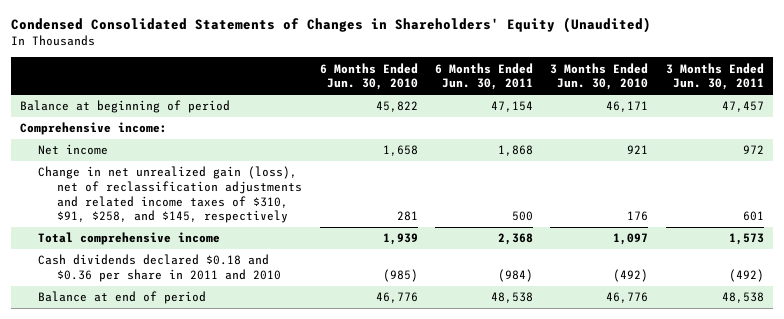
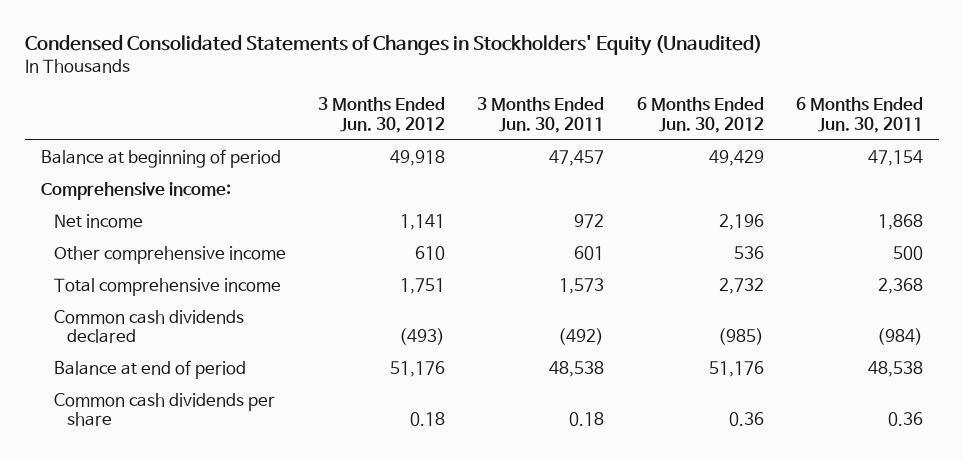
[10,17,651,34] Condensed Consolidated Statements of Changes in Shareholders' Equity (Unaudited) -> [24,34,762,56] Condensed Consolidated Statements of Changes in Stockholders' Equity (Unaudited)
[319,62,418,91] 6 Months Ended Jun. 30, 2010 -> none
[550,62,649,91] 3 Months Ended Jun. 30, 2010 -> none
none -> [318,97,446,133] 3 Months Ended Jun. 30, 2012
none -> [636,97,764,133] 6 Months Ended Jun. 30, 2012
[38,166,303,224] Change in net unrealized gain (loss), net of reclassification adjustments and related income taxes of $310, $91, $258, and $145, respectively -> [53,245,286,264] Other comprehensive income
[38,254,282,282] Cash dividends declared $0.18 and $0.36 per share in 2011 and 2010 -> [53,309,244,344] Common cash dividends declared
none -> [53,392,275,427] Common cash dividends per share

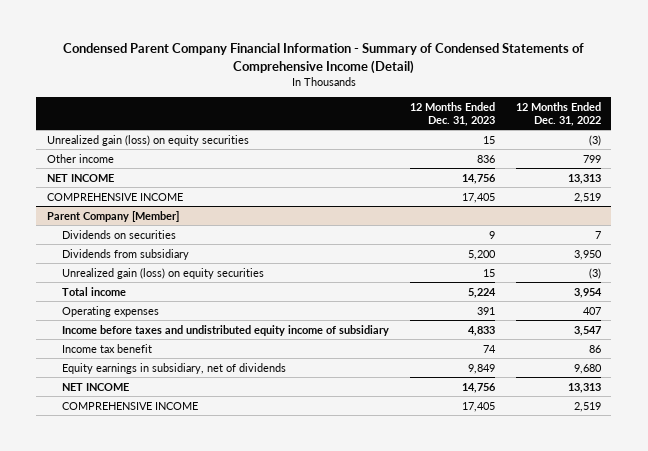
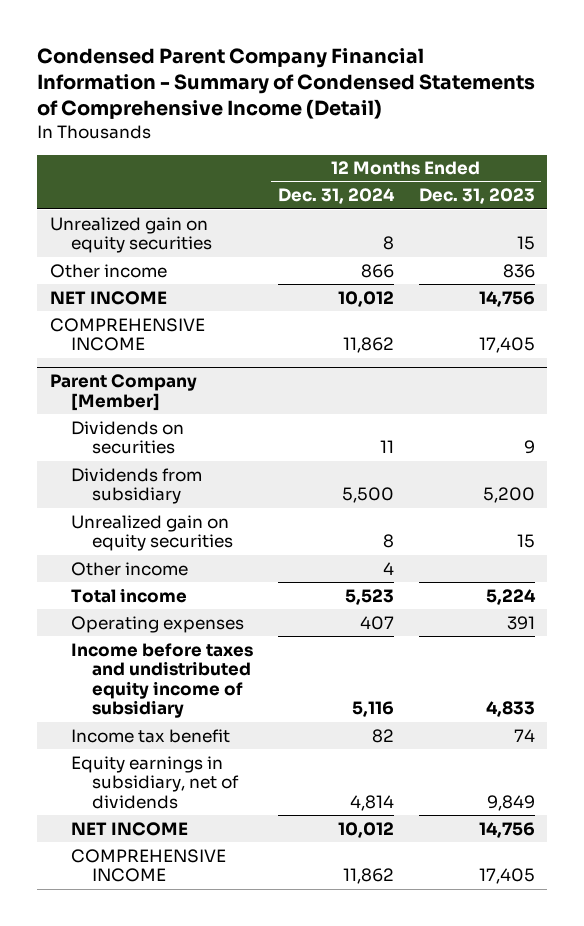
[515,101,601,126] 12 Months Ended Dec. 31, 2022 -> none
none -> [277,188,395,205] Dec. 31, 2024
[46,134,249,146] Unrealized gain (loss) on equity securities -> [49,216,212,254] Unrealized gain on equity securities
[61,267,264,279] Unrealized gain (loss) on equity securities -> [70,514,233,552] Unrealized gain on equity securities
none -> [70,561,188,576] Other income

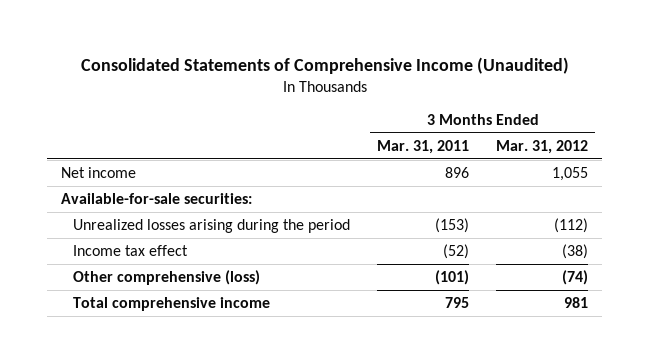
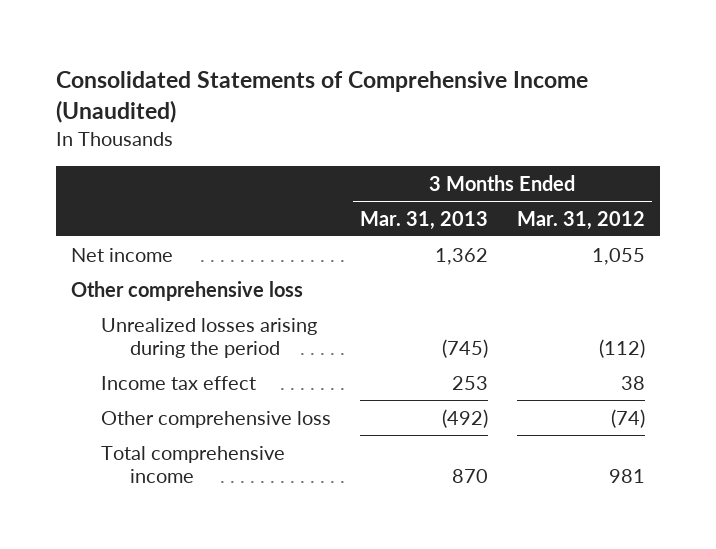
[377,139,470,154] Mar. 31, 2011 -> none
none -> [359,210,488,230] Mar. 31, 2013
[60,192,252,204] Available-for-sale securities: -> none
none -> [70,280,303,301] Other comprehensive loss
[562,243,589,259] (38) -> [621,375,646,390] 38
[72,269,260,285] Other comprehensive (loss) -> [100,410,331,428] Other comprehensive loss

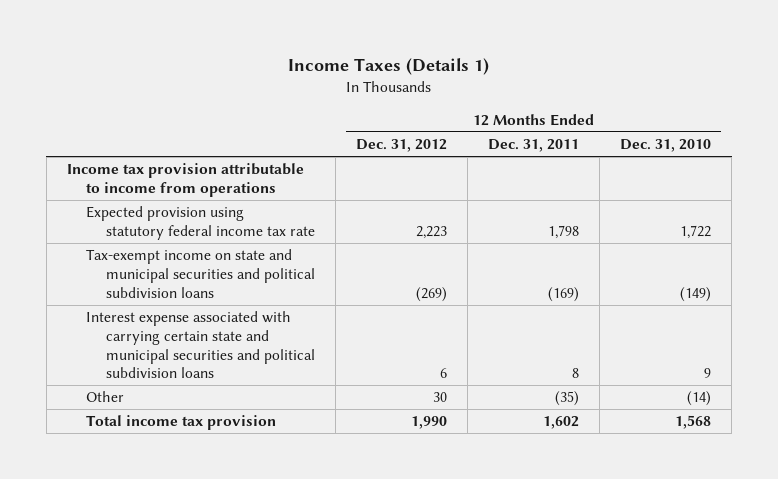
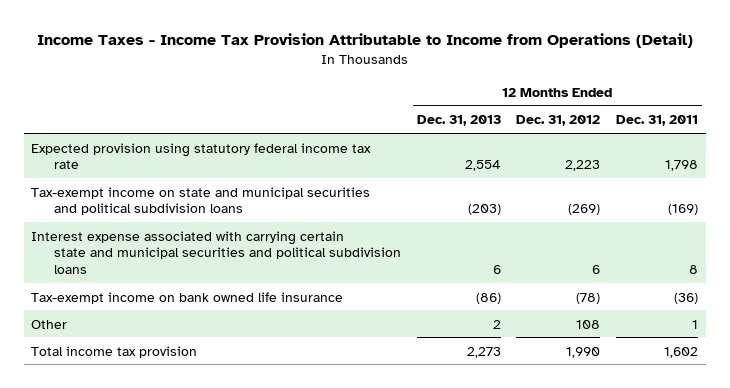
[287,57,489,75] Income Taxes (Details 1) -> [36,33,693,49] Income Taxes - Income Tax Provision Attributable to Income from Operations (Detail)
[620,139,712,153] Dec. 31, 2010 -> none
none -> [416,115,501,127] Dec. 31, 2013
[66,163,304,197] Income tax provision attributable to income from operations -> none
none -> [31,291,344,304] Tax-exempt income on bank owned life insurance
[433,392,448,403] 30 -> [576,319,601,329] 108
[555,391,580,407] (35) -> [692,319,699,329] 1

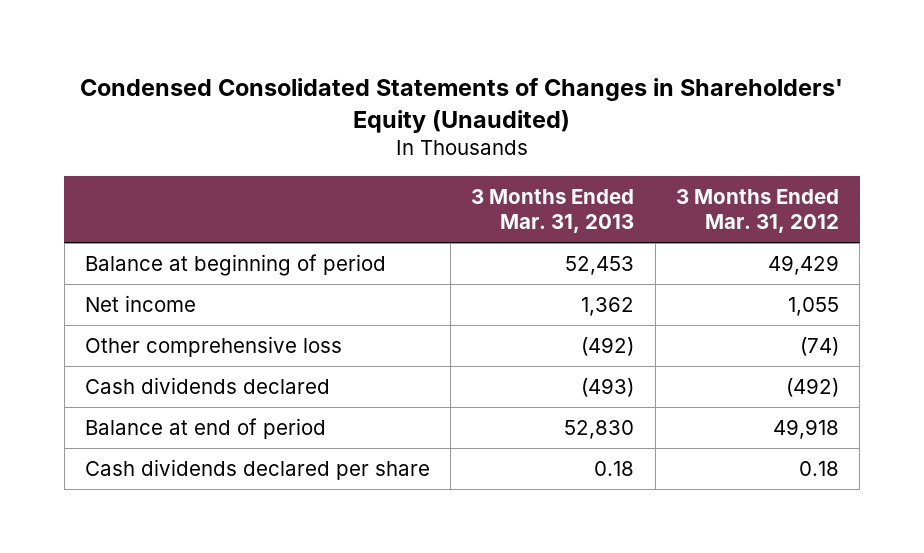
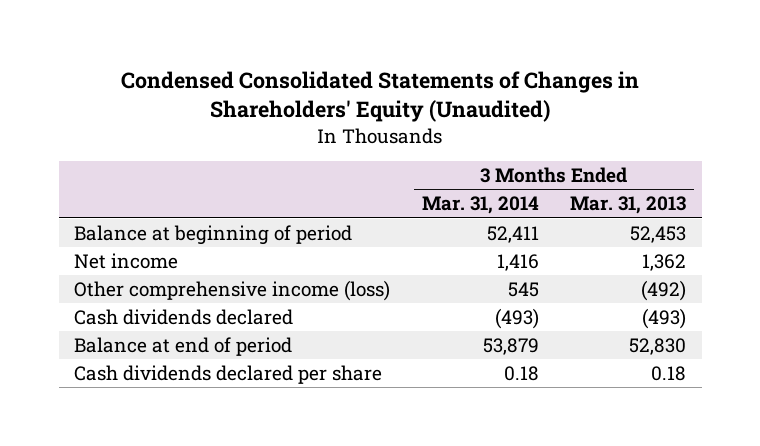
[676,188,840,233] 3 Months Ended Mar. 31, 2012 -> none
none -> [421,196,539,215] Mar. 31, 2014
[84,336,342,358] Other comprehensive loss -> [74,279,391,301] Other comprehensive income (loss)

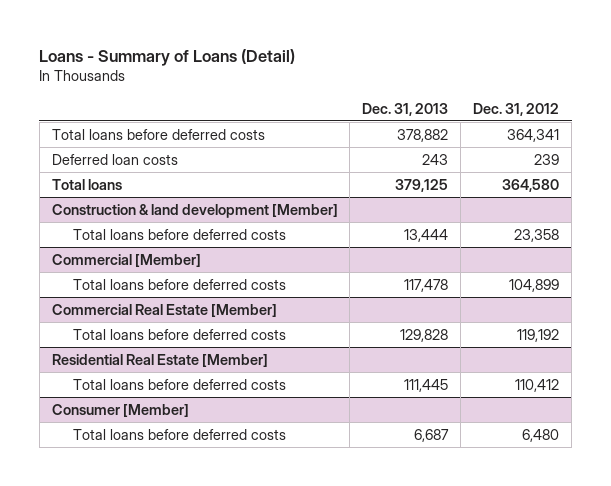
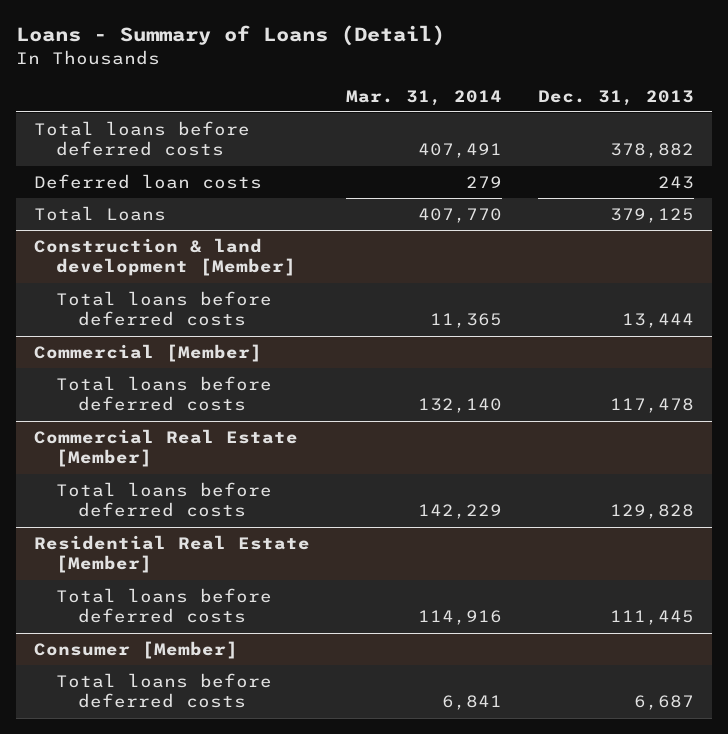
[473,102,560,116] Dec. 31, 2012 -> none
none -> [345,89,502,106] Mar. 31, 2014
[51,178,122,190] Total loans -> [33,205,166,221] Total Loans

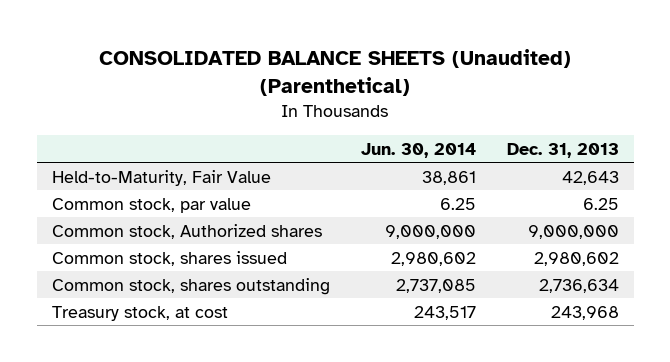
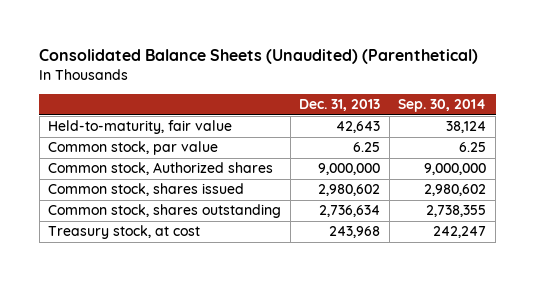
[99,48,572,96] CONSOLIDATED BALANCE SHEETS (Unaudited) (Parenthetical) -> [39,48,479,64] Consolidated Balance Sheets (Unaudited) (Parenthetical)
[360,142,476,158] Jun. 30, 2014 -> none
none -> [398,99,487,113] Sep. 30, 2014
[51,169,271,186] Held-to-Maturity, Fair Value -> [48,120,233,135] Held-to-maturity, fair value

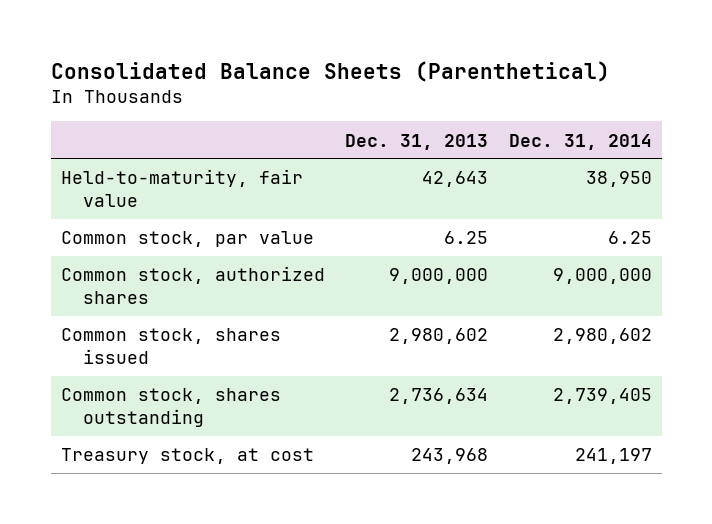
[39,48,479,64] Consolidated Balance Sheets (Unaudited) (Parenthetical) -> [50,60,610,82] Consolidated Balance Sheets (Parenthetical)
[398,99,487,113] Sep. 30, 2014 -> none
none -> [508,133,652,150] Dec. 31, 2014
[48,162,274,176] Common stock, Authorized shares -> [60,266,325,305] Common stock, authorized shares

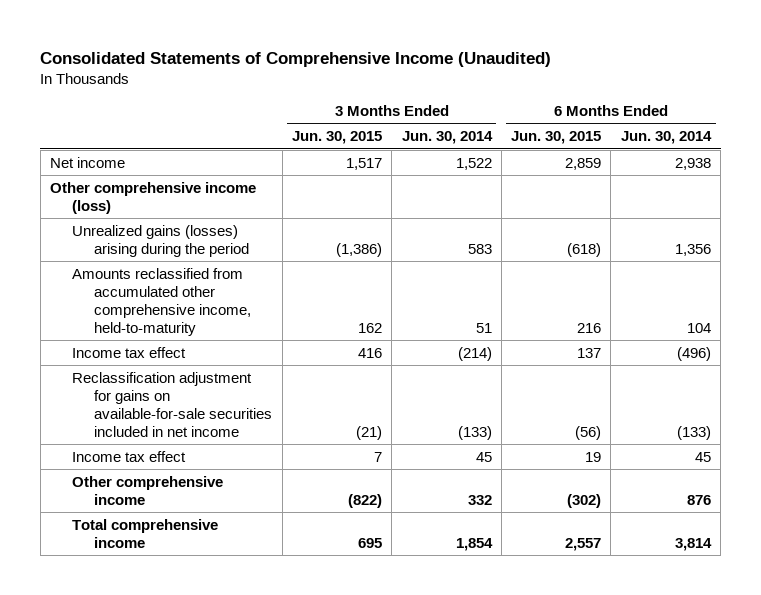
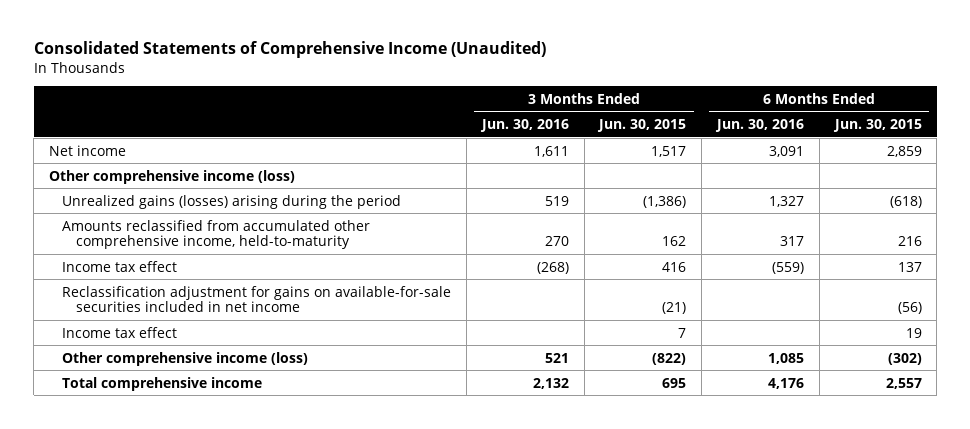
[401,131,493,145] Jun. 30, 2014 -> none
[620,131,712,145] Jun. 30, 2014 -> none
none -> [479,119,569,133] Jun. 30, 2016
none -> [714,119,804,133] Jun. 30, 2016
[72,475,224,505] Other comprehensive income -> [62,351,309,366] Other comprehensive income (loss)

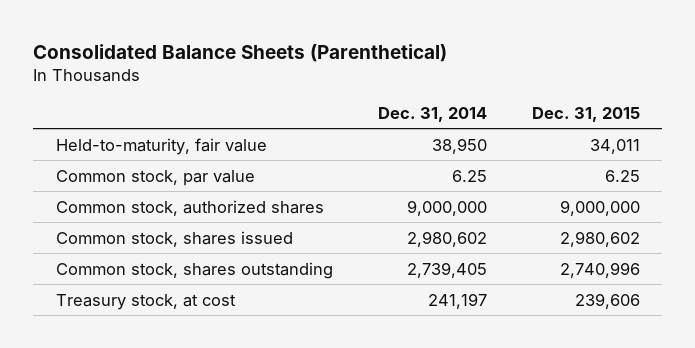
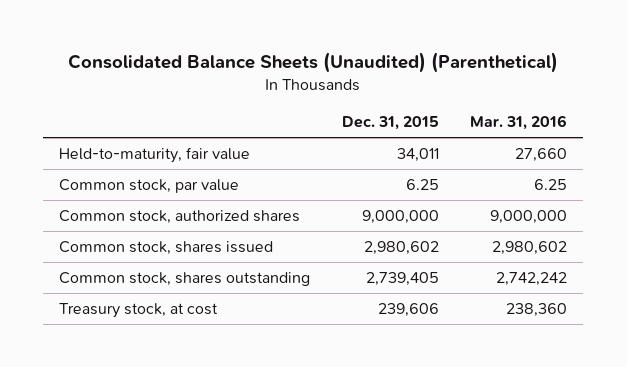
[33,43,448,62] Consolidated Balance Sheets (Parenthetical) -> [68,52,559,74] Consolidated Balance Sheets (Unaudited) (Parenthetical)
[377,106,487,122] Dec. 31, 2014 -> none
none -> [470,115,568,131] Mar. 31, 2016
[559,261,640,278] 2,740,996 -> [365,272,439,287] 2,739,405

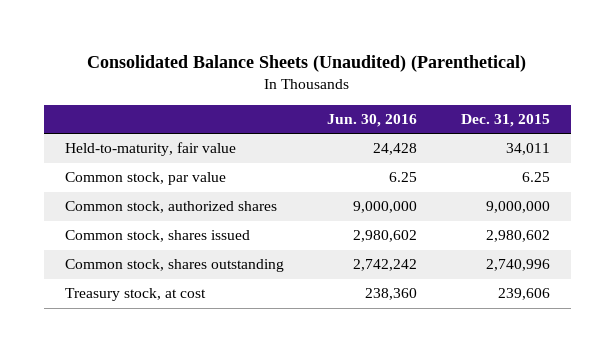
[470,115,568,131] Mar. 31, 2016 -> none
none -> [327,114,418,128] Jun. 30, 2016
[365,272,439,287] 2,739,405 -> [485,259,550,272] 2,740,996

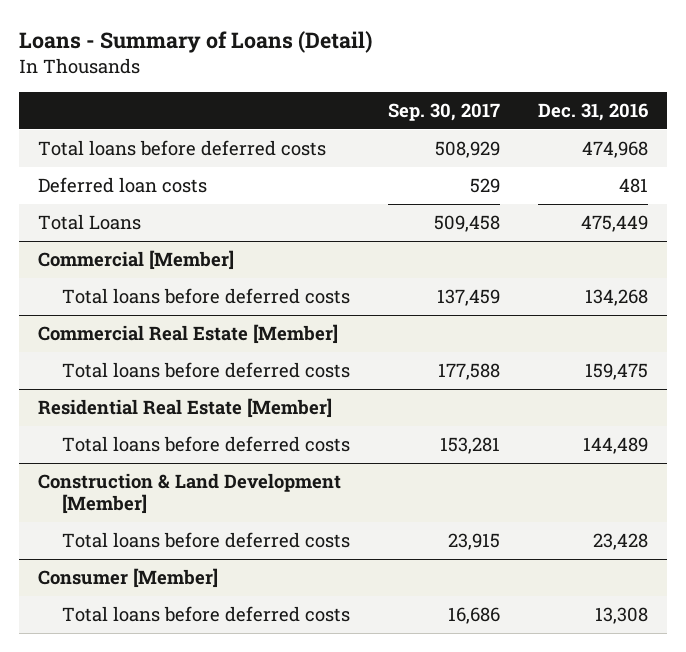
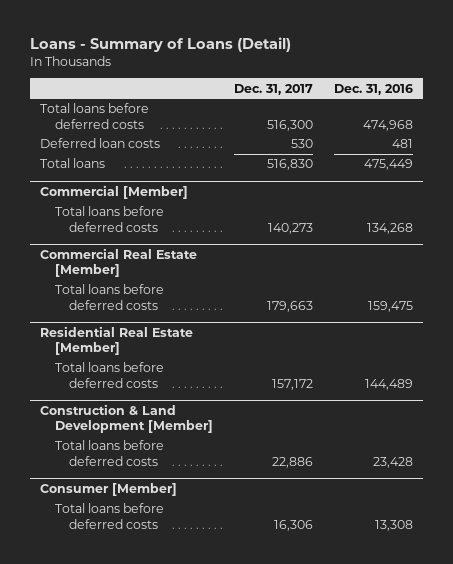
[388,102,501,121] Sep. 30, 2017 -> none
none -> [233,83,313,95] Dec. 31, 2017
[37,214,141,231] Total Loans -> [40,158,106,169] Total loans

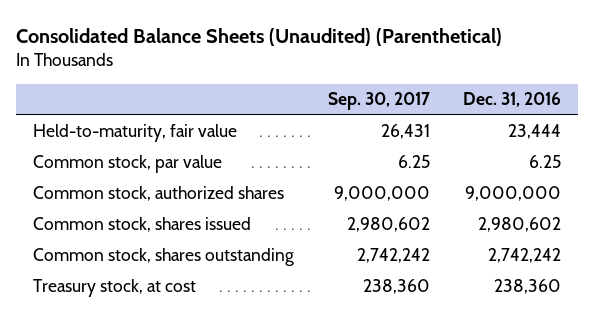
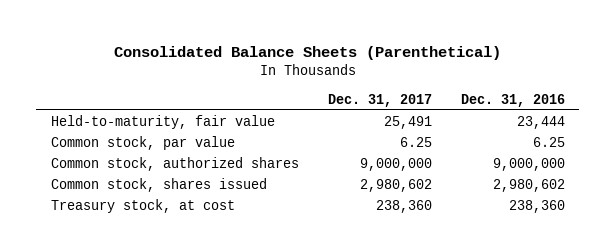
[15,27,502,46] Consolidated Balance Sheets (Unaudited) (Parenthetical) -> [113,46,501,61] Consolidated Balance Sheets (Parenthetical)
[327,92,430,111] Sep. 30, 2017 -> none
none -> [327,93,432,107] Dec. 31, 2017
[32,247,294,266] Common stock, shares outstanding -> none

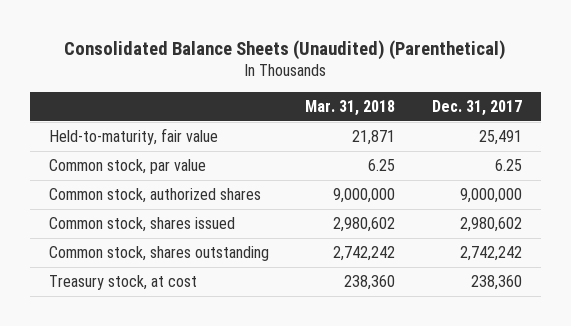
[113,46,501,61] Consolidated Balance Sheets (Parenthetical) -> [64,39,507,60] Consolidated Balance Sheets (Unaudited) (Parenthetical)
[460,93,565,107] Dec. 31, 2016 -> none
none -> [305,100,396,117] Mar. 31, 2018
none -> [48,245,269,261] Common stock, shares outstanding

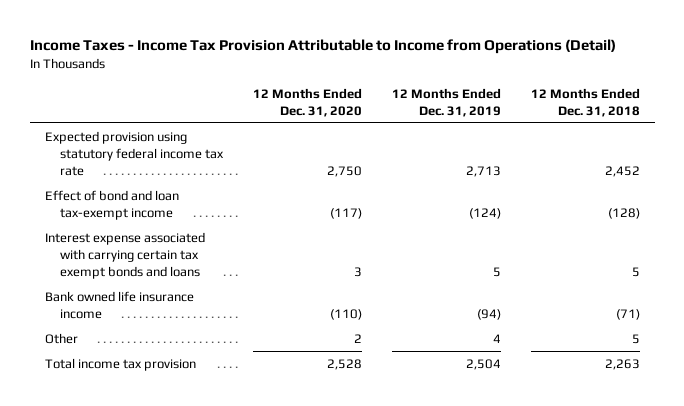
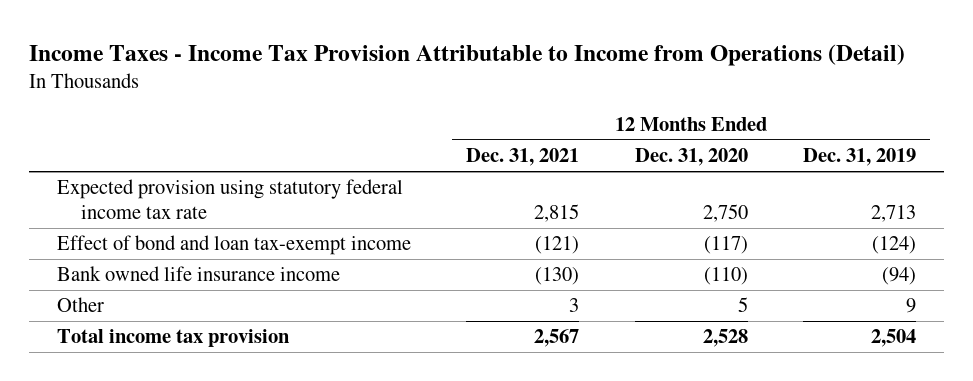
[530,87,640,117] 12 Months Ended Dec. 31, 2018 -> none
none -> [466,148,580,167] Dec. 31, 2021
[44,231,205,279] Interest expense associated with carrying certain tax exempt bonds and loans -> none
[353,333,362,343] 2 -> [737,297,748,313] 5
[492,333,501,343] 4 -> [906,298,917,314] 9

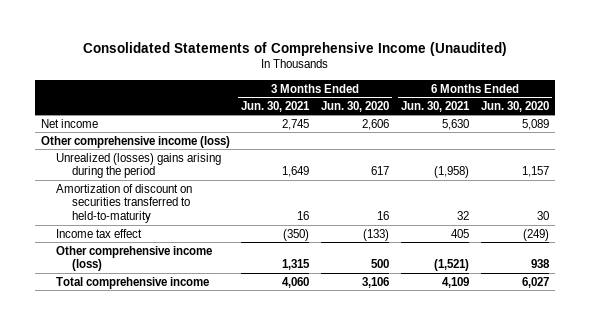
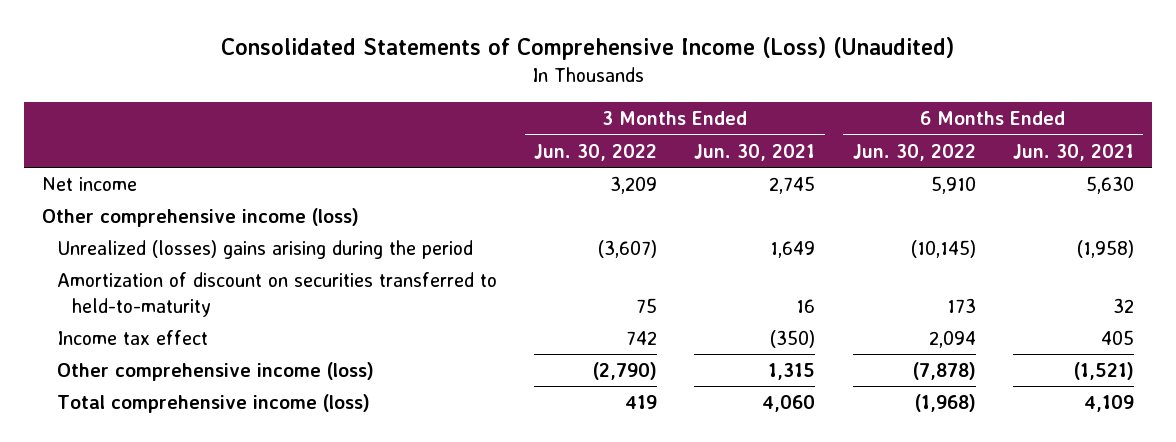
[82,41,507,56] Consolidated Statements of Comprehensive Income (Unaudited) -> [221,37,955,61] Consolidated Statements of Comprehensive Income (Loss) (Unaudited)
[321,100,390,112] Jun. 30, 2020 -> none
[480,100,549,112] Jun. 30, 2020 -> none
none -> [534,143,658,161] Jun. 30, 2022
none -> [852,143,976,161] Jun. 30, 2022
[56,276,210,289] Total comprehensive income -> [57,394,371,414] Total comprehensive income (loss)

